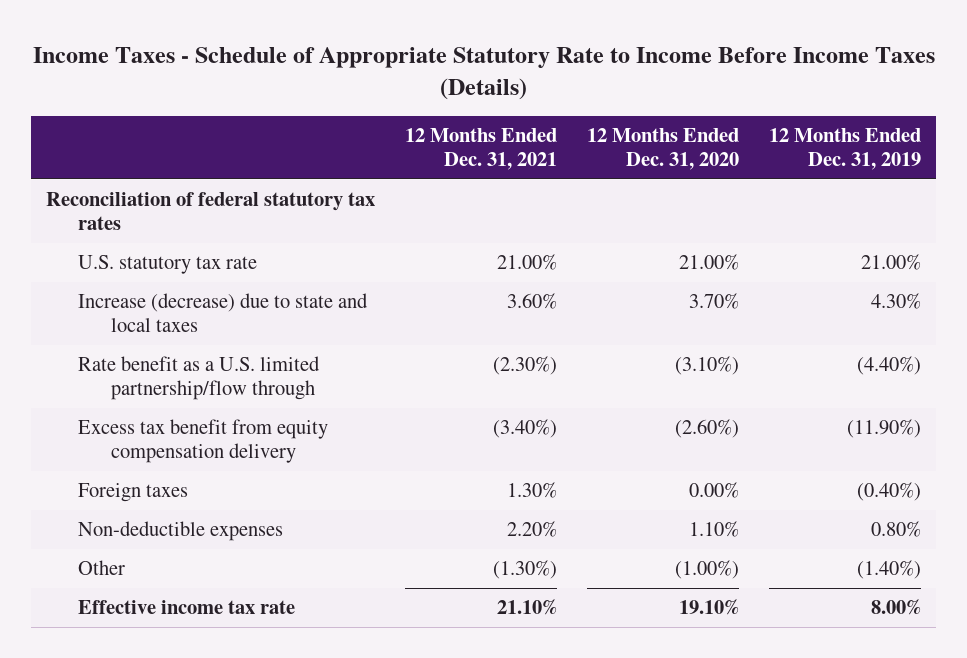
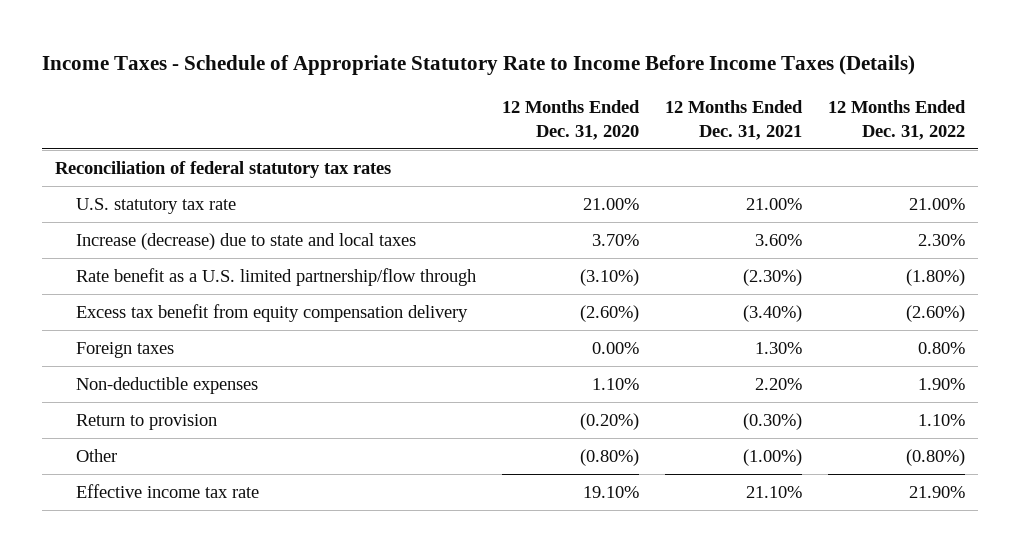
[769,128,922,171] 12 Months Ended Dec. 31, 2019 -> none
none -> [828,99,967,140] 12 Months Ended Dec. 31, 2022
none -> [75,414,217,431] Return to provision
[493,560,558,580] (1.30%) -> [743,449,803,467] (1.00%)
[675,560,740,580] (1.00%) -> [580,449,640,467] (0.80%)

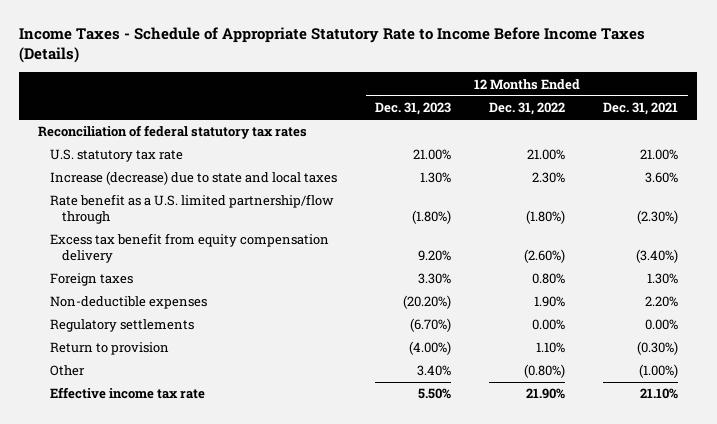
[502,99,641,140] 12 Months Ended Dec. 31, 2020 -> none
none -> [375,102,452,116] Dec. 31, 2023
none -> [50,319,195,333] Regulatory settlements

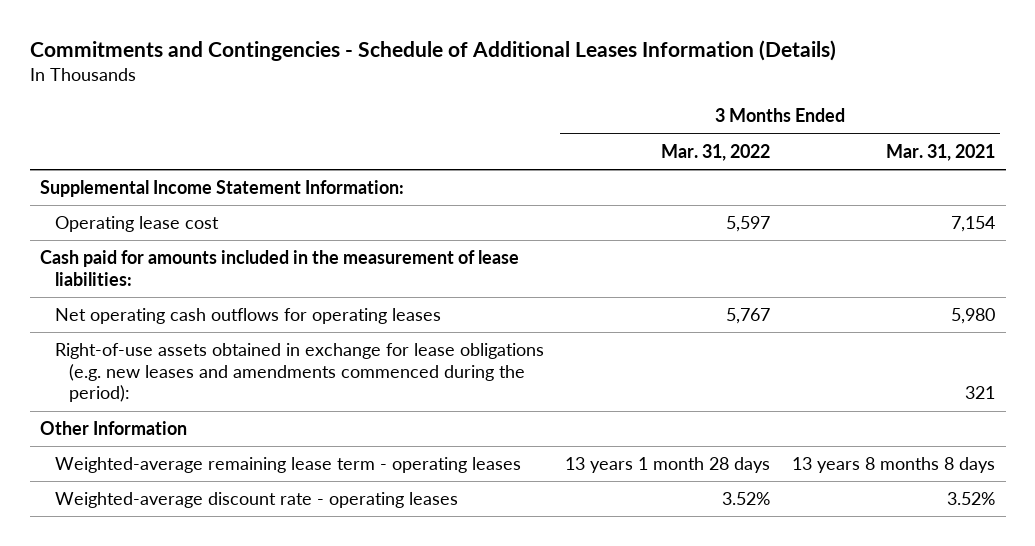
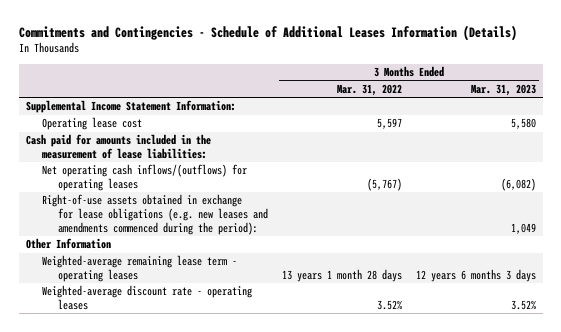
[885,143,995,161] Mar. 31, 2021 -> none
none -> [470,84,536,97] Mar. 31, 2023
[54,308,441,325] Net operating cash outflows for operating leases -> [42,164,248,192] Net operating cash inflows/(outflows) for operating leases
[726,308,771,325] 5,767 -> [367,178,403,192] (5,767)

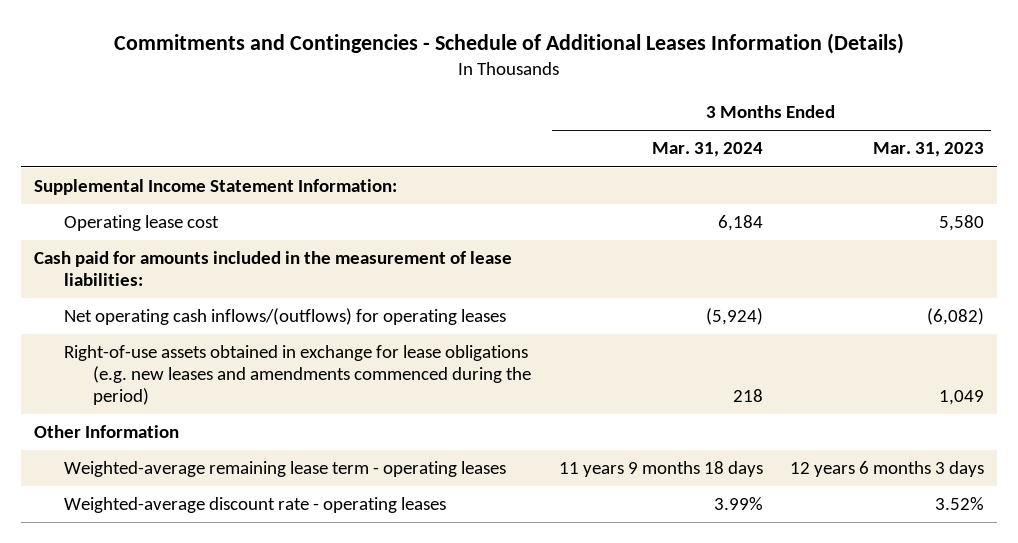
[337,84,403,97] Mar. 31, 2022 -> none
none -> [651,142,763,158] Mar. 31, 2024
[42,194,269,235] Right-of-use assets obtained in exchange for lease obligations (e.g. new leases and amendments commenced during the period): -> [63,345,532,406] Right-of-use assets obtained in exchange for lease obligations (e.g. new leases and amendments commenced during the period)

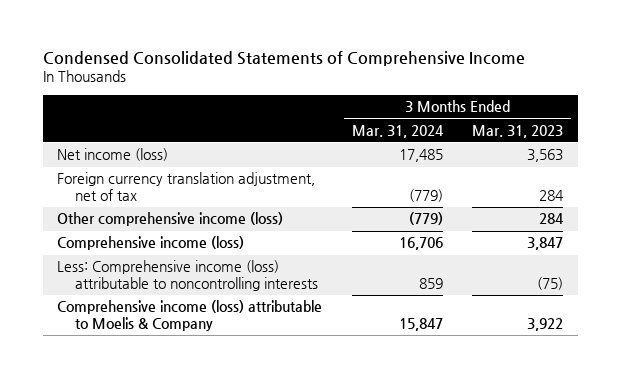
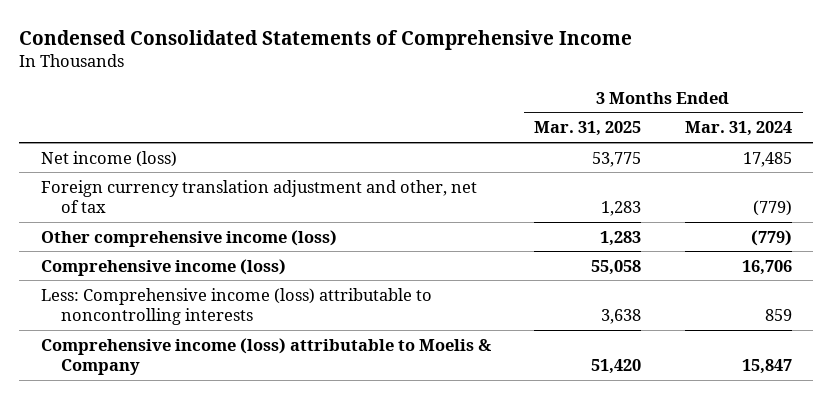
[472,124,564,138] Mar. 31, 2023 -> none
none -> [534,121,642,137] Mar. 31, 2025
[57,172,316,201] Foreign currency translation adjustment, net of tax -> [41,179,478,214] Foreign currency translation adjustment and other, net of tax

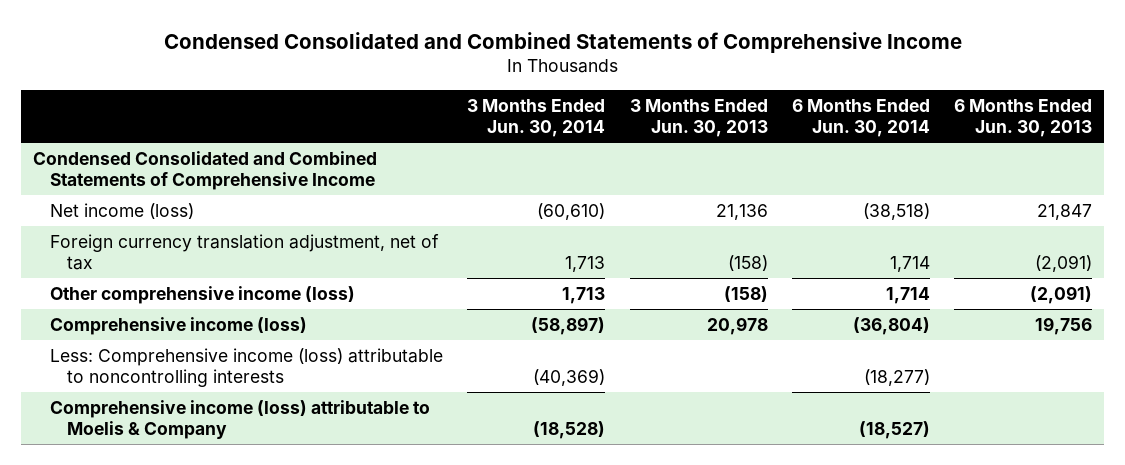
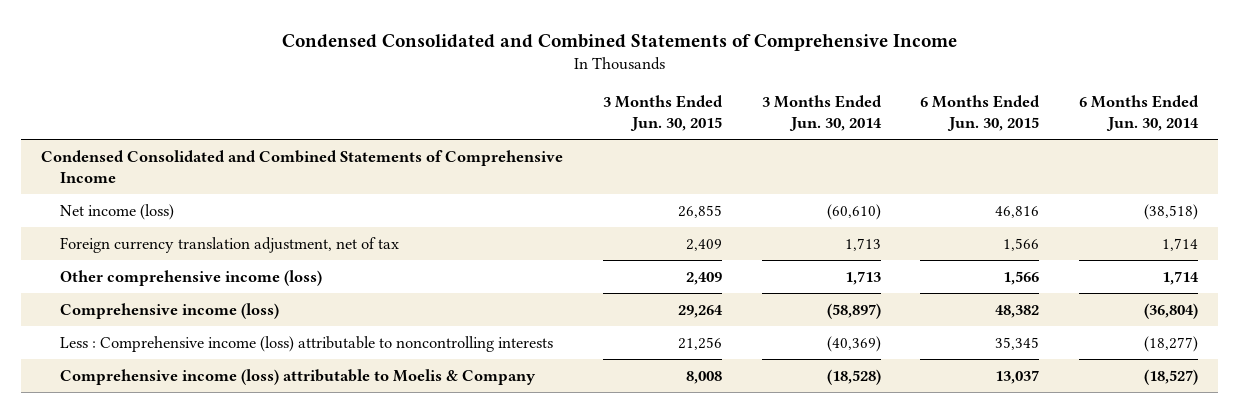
[629,99,768,138] 3 Months Ended Jun. 30, 2013 -> none
[954,99,1093,138] 6 Months Ended Jun. 30, 2013 -> none
none -> [602,95,723,132] 3 Months Ended Jun. 30, 2015
none -> [920,95,1041,132] 6 Months Ended Jun. 30, 2015
[50,347,444,388] Less: Comprehensive income (loss) attributable to noncontrolling interests -> [59,335,553,352] Less : Comprehensive income (loss) attributable to noncontrolling interests

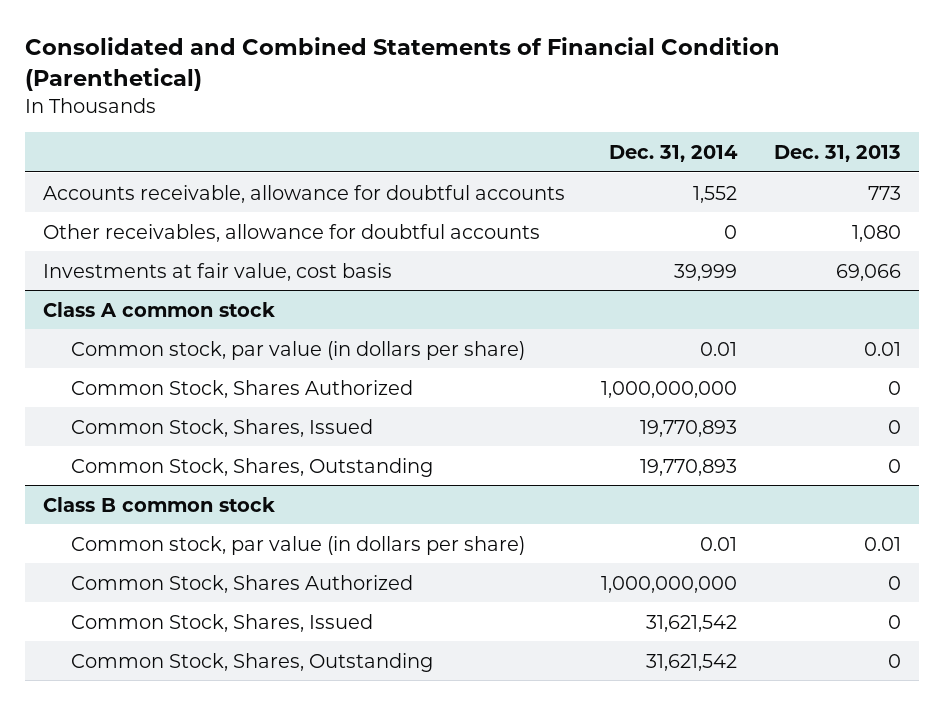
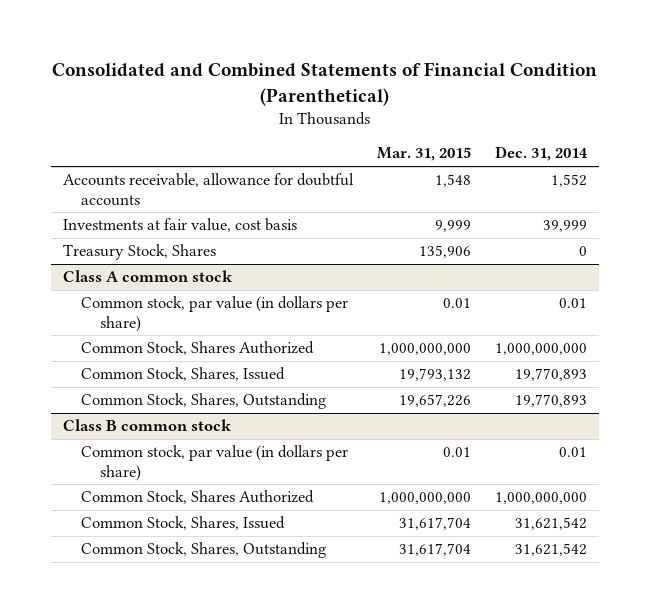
[773,144,901,162] Dec. 31, 2013 -> none
none -> [376,147,471,162] Mar. 31, 2015
[42,223,540,242] Other receivables, allowance for doubtful accounts -> none
none -> [62,244,216,261] Treasury Stock, Shares

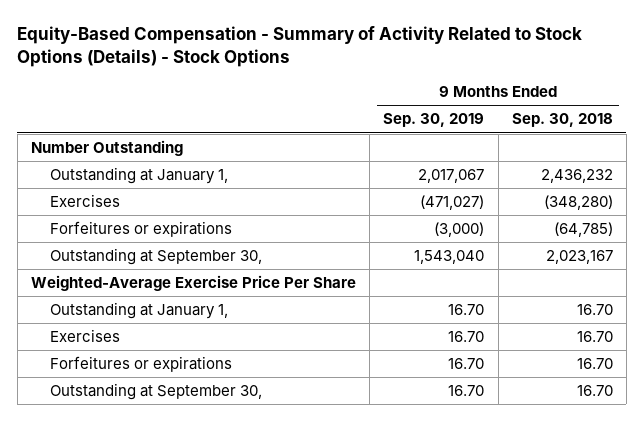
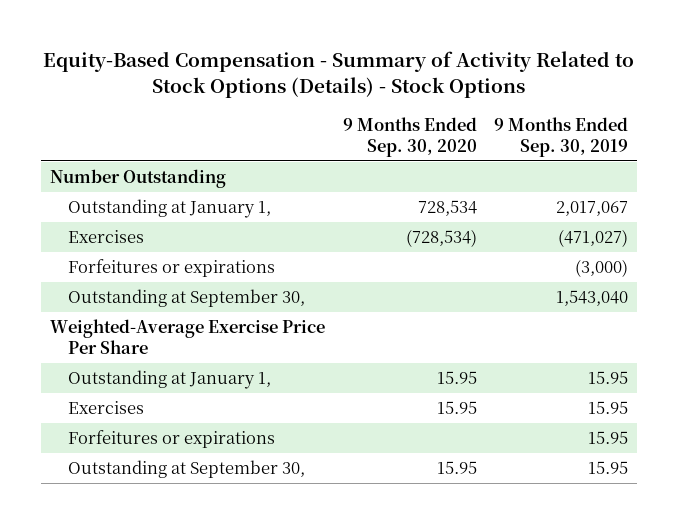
[511,113,613,128] Sep. 30, 2018 -> none
none -> [342,116,477,157] 9 Months Ended Sep. 30, 2020
[448,303,485,315] 16.70 -> [588,371,629,385] 15.95
[448,330,485,342] 16.70 -> [588,401,629,415] 15.95
[448,357,485,369] 16.70 -> [588,431,629,445] 15.95
[448,384,485,396] 16.70 -> [588,461,629,475] 15.95

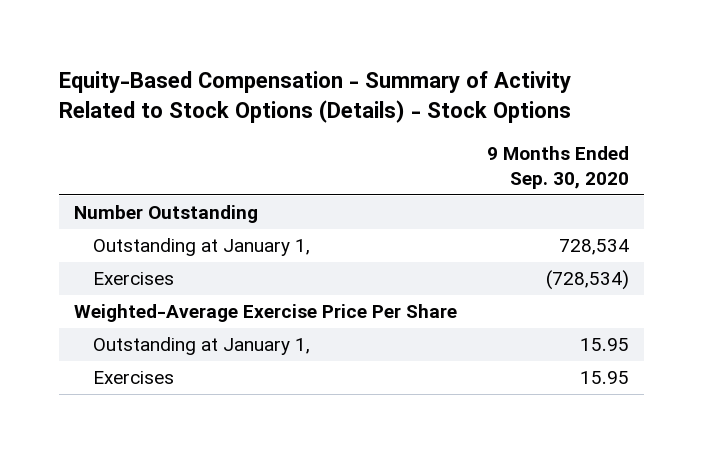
[494,116,629,157] 9 Months Ended Sep. 30, 2019 -> none
[67,259,275,278] Forfeitures or expirations -> none
[67,289,305,308] Outstanding at September 30, -> none
[67,430,275,449] Forfeitures or expirations -> none
[67,460,305,479] Outstanding at September 30, -> none

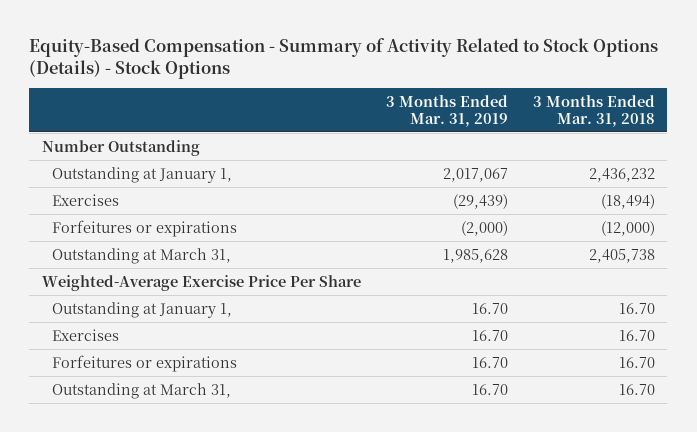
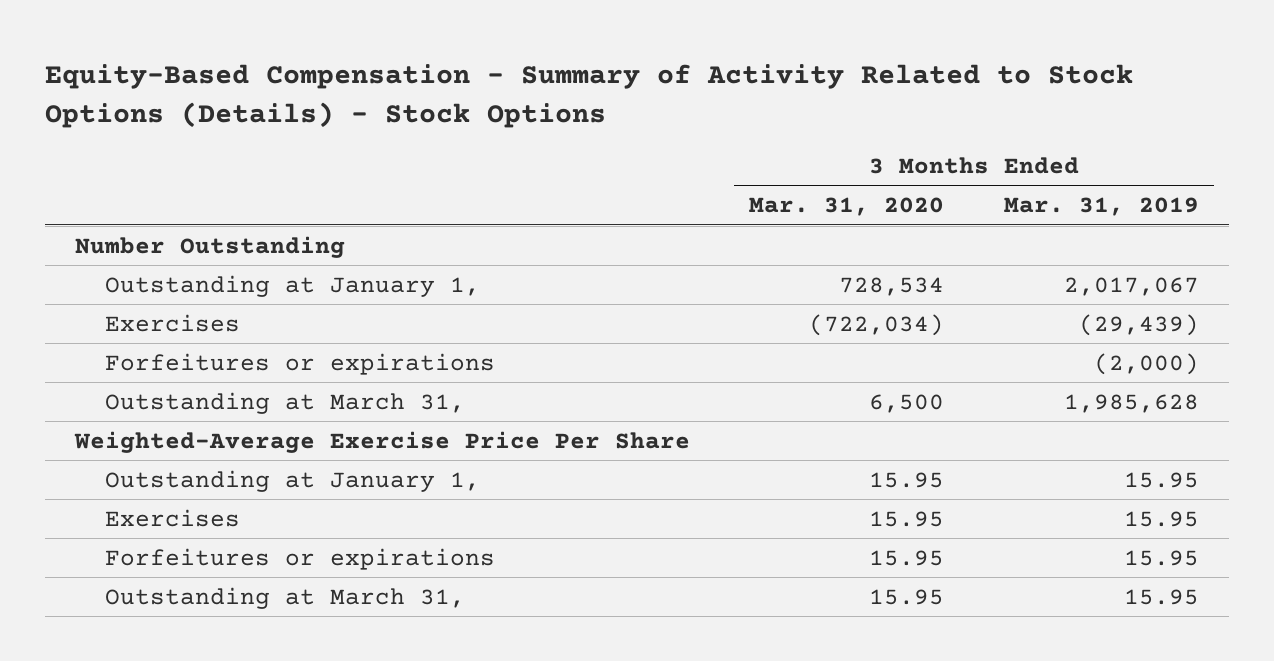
[532,94,655,127] 3 Months Ended Mar. 31, 2018 -> none
none -> [749,197,945,217] Mar. 31, 2020
[471,302,508,314] 16.70 -> [1123,471,1199,488] 15.95
[471,329,508,341] 16.70 -> [1123,510,1199,527] 15.95
[471,356,508,368] 16.70 -> [1123,549,1199,566] 15.95
[471,383,508,395] 16.70 -> [1123,588,1199,605] 15.95

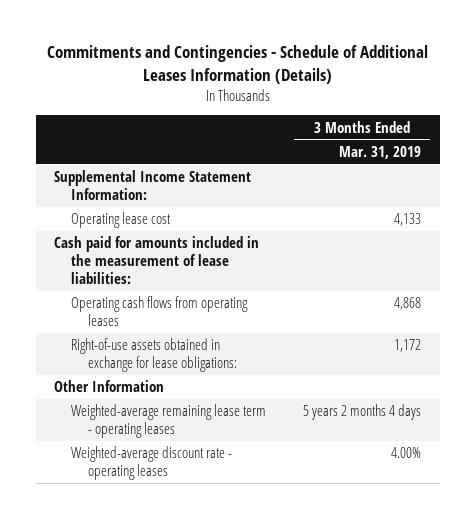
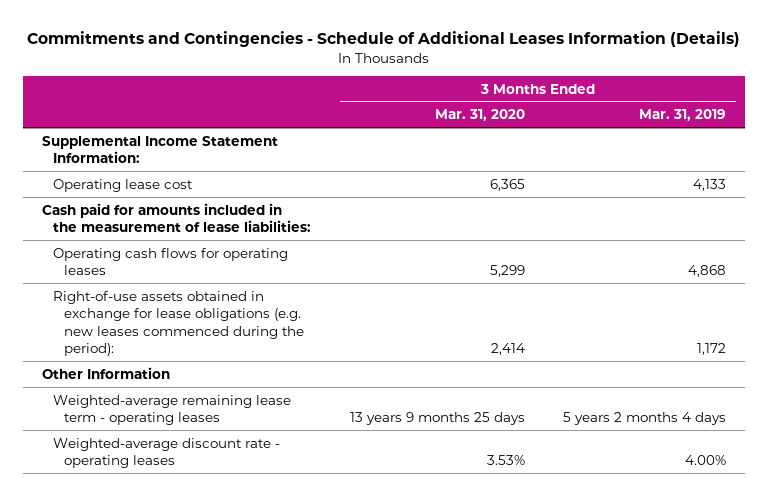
none -> [434,109,525,122] Mar. 31, 2020
[70,296,248,327] Operating cash flows from operating leases -> [53,247,289,276] Operating cash flows for operating leases
[70,338,237,373] Right-of-use assets obtained in exchange for lease obligations: -> [53,290,305,357] Right-of-use assets obtained in exchange for lease obligations (e.g. new leases commenced during the period):

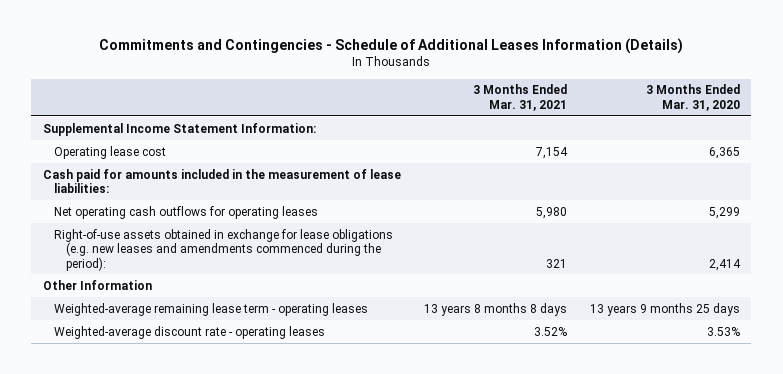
[639,109,727,122] Mar. 31, 2019 -> none
none -> [472,84,567,111] 3 Months Ended Mar. 31, 2021
[53,247,289,276] Operating cash flows for operating leases -> [54,205,319,219] Net operating cash outflows for operating leases
[53,290,305,357] Right-of-use assets obtained in exchange for lease obligations (e.g. new leases commenced during the period): -> [54,228,394,271] Right-of-use assets obtained in exchange for lease obligations (e.g. new leases and amendments commenced during the period):

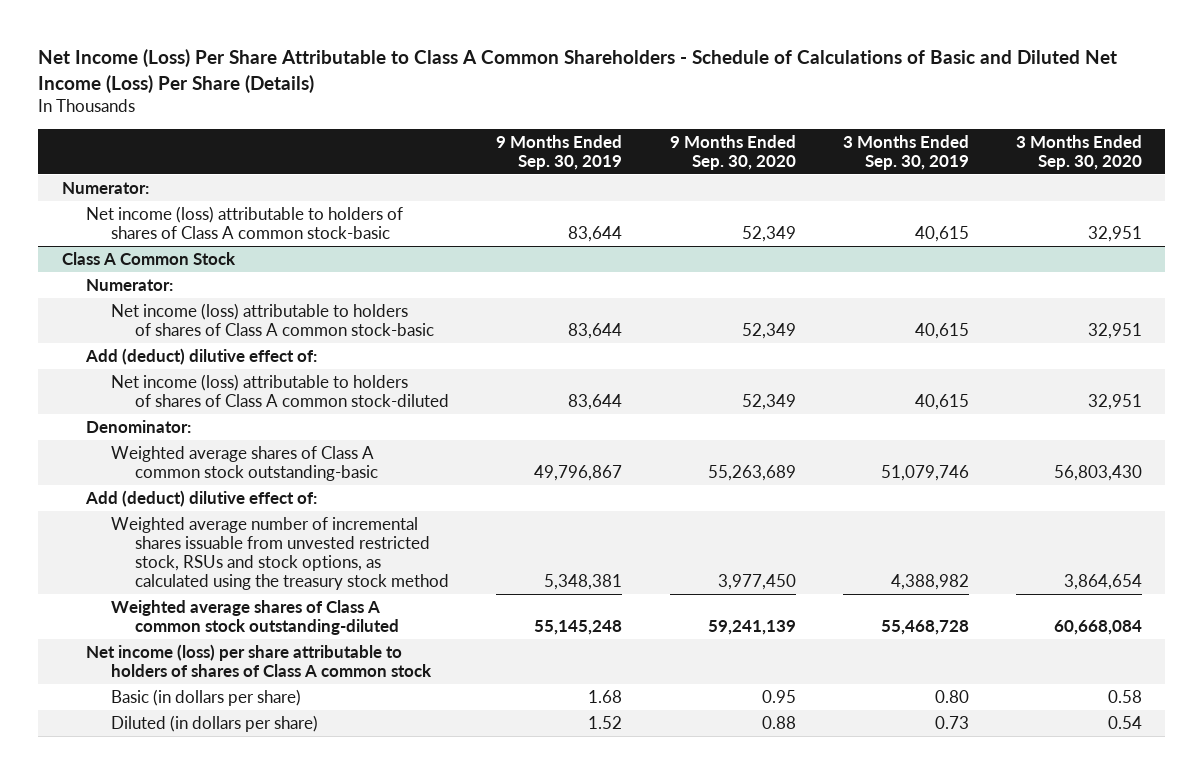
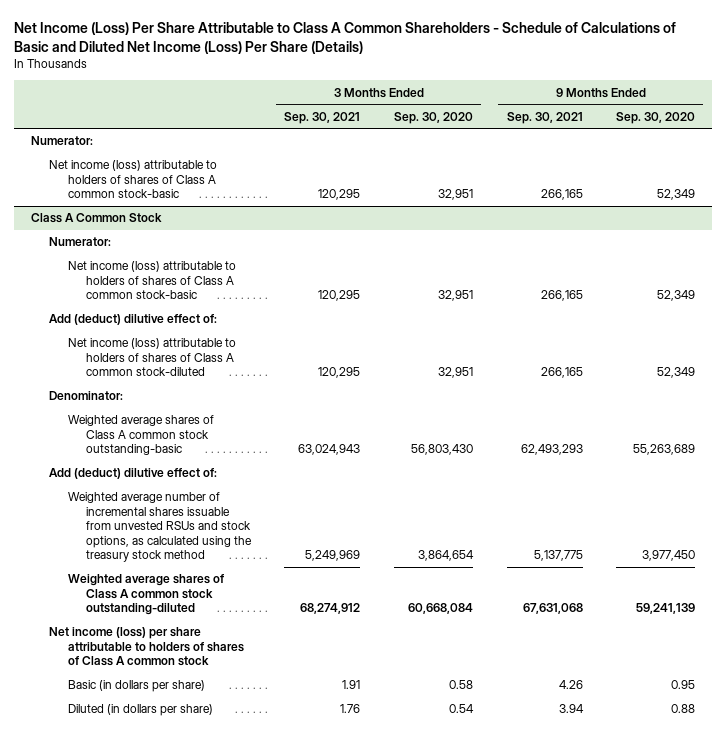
[496,134,623,171] 9 Months Ended Sep. 30, 2019 -> none
[842,134,969,171] 3 Months Ended Sep. 30, 2019 -> none
none -> [284,111,361,124] Sep. 30, 2021
none -> [506,111,583,124] Sep. 30, 2021
[110,516,450,591] Weighted average number of incremental shares issuable from unvested restricted stock, RSUs and stock options, as calculated using the treasury stock method -> [67,492,252,563] Weighted average number of incremental shares issuable from unvested RSUs and stock options, as calculated using the treasury stock method

